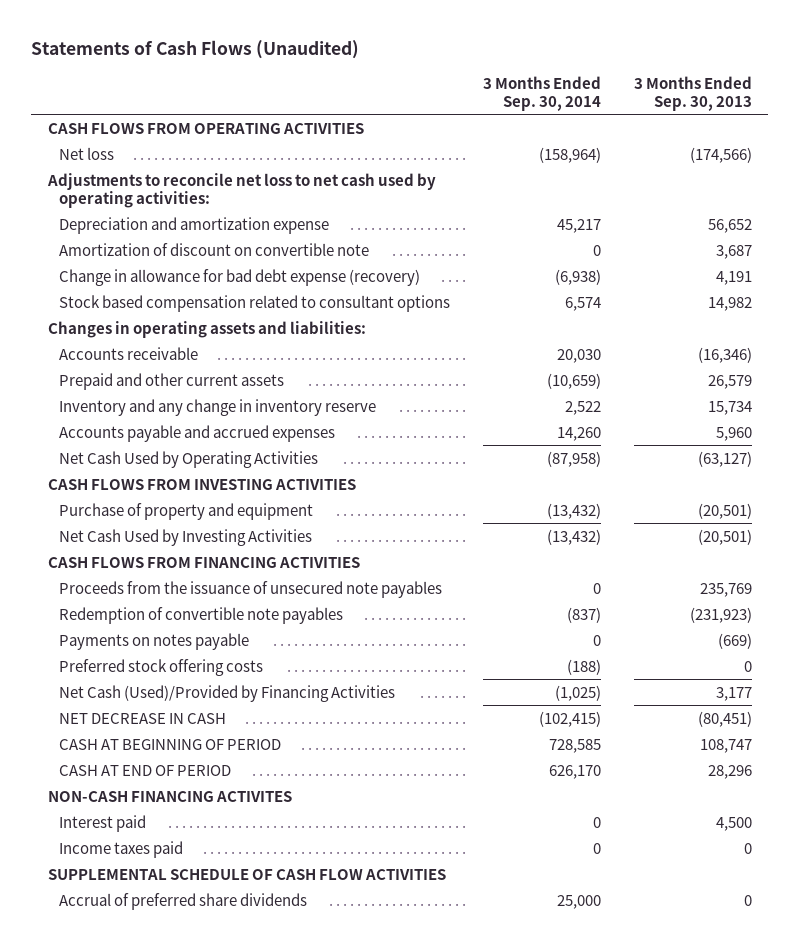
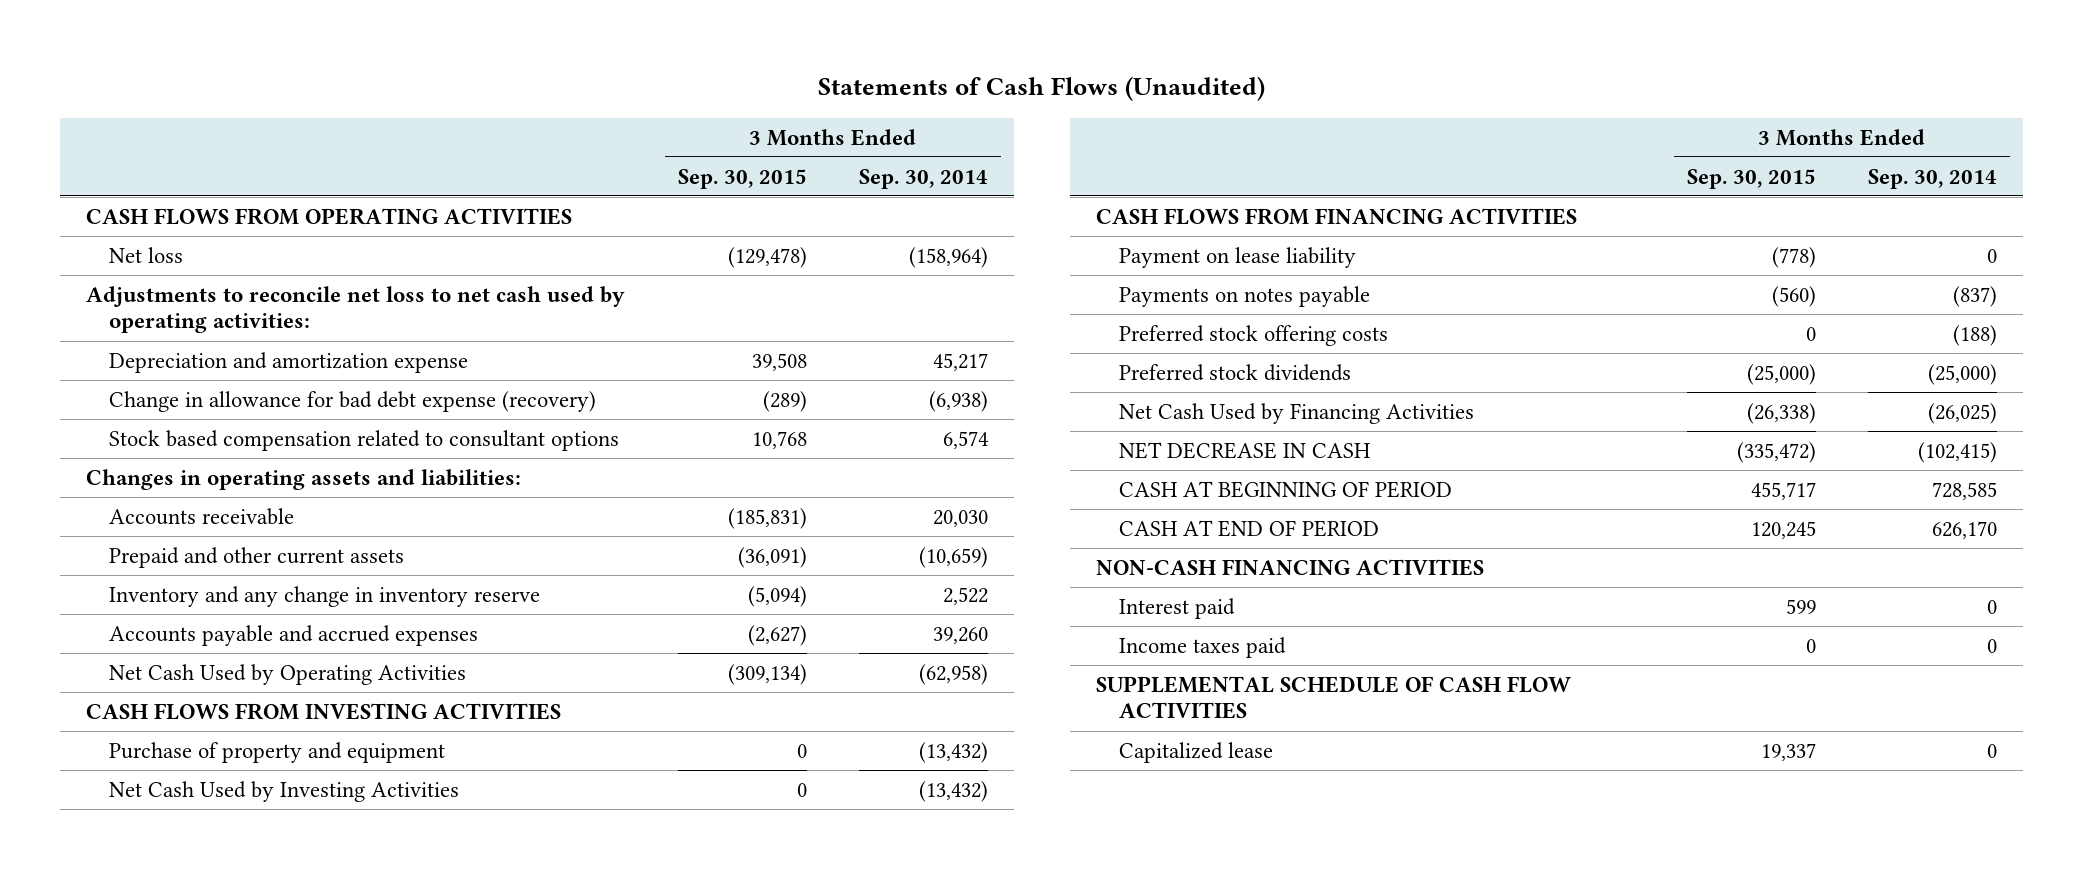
[633,75,752,111] 3 Months Ended Sep. 30, 2013 -> none
none -> [677,168,807,189] Sep. 30, 2015
[58,242,369,256] Amortization of discount on convertible note -> none
[556,426,601,441] 14,260 -> [932,626,988,644] 39,260
[546,450,601,467] (87,958) -> [918,663,988,685] (62,958)
[58,580,442,598] Proceeds from the issuance of unsecured note payables -> none
[58,632,249,650] Payments on notes payable -> none
none -> [1119,246,1357,268] Payment on lease liability
[58,606,343,624] Redemption of convertible note payables -> [1119,285,1371,307] Payments on notes payable
none -> [1119,363,1352,381] Preferred stock dividends
[58,684,395,702] Net Cash (Used)/Provided by Financing Activities -> [1119,402,1475,424] Net Cash Used by Financing Activities
[554,684,601,701] (1,025) -> [1928,402,1998,424] (26,025)
[47,790,292,802] NON-CASH FINANCING ACTIVITES -> [1096,558,1485,576] NON-CASH FINANCING ACTIVITIES
[58,892,307,910] Accrual of preferred share dividends -> none
none -> [1119,741,1274,763] Capitalized lease

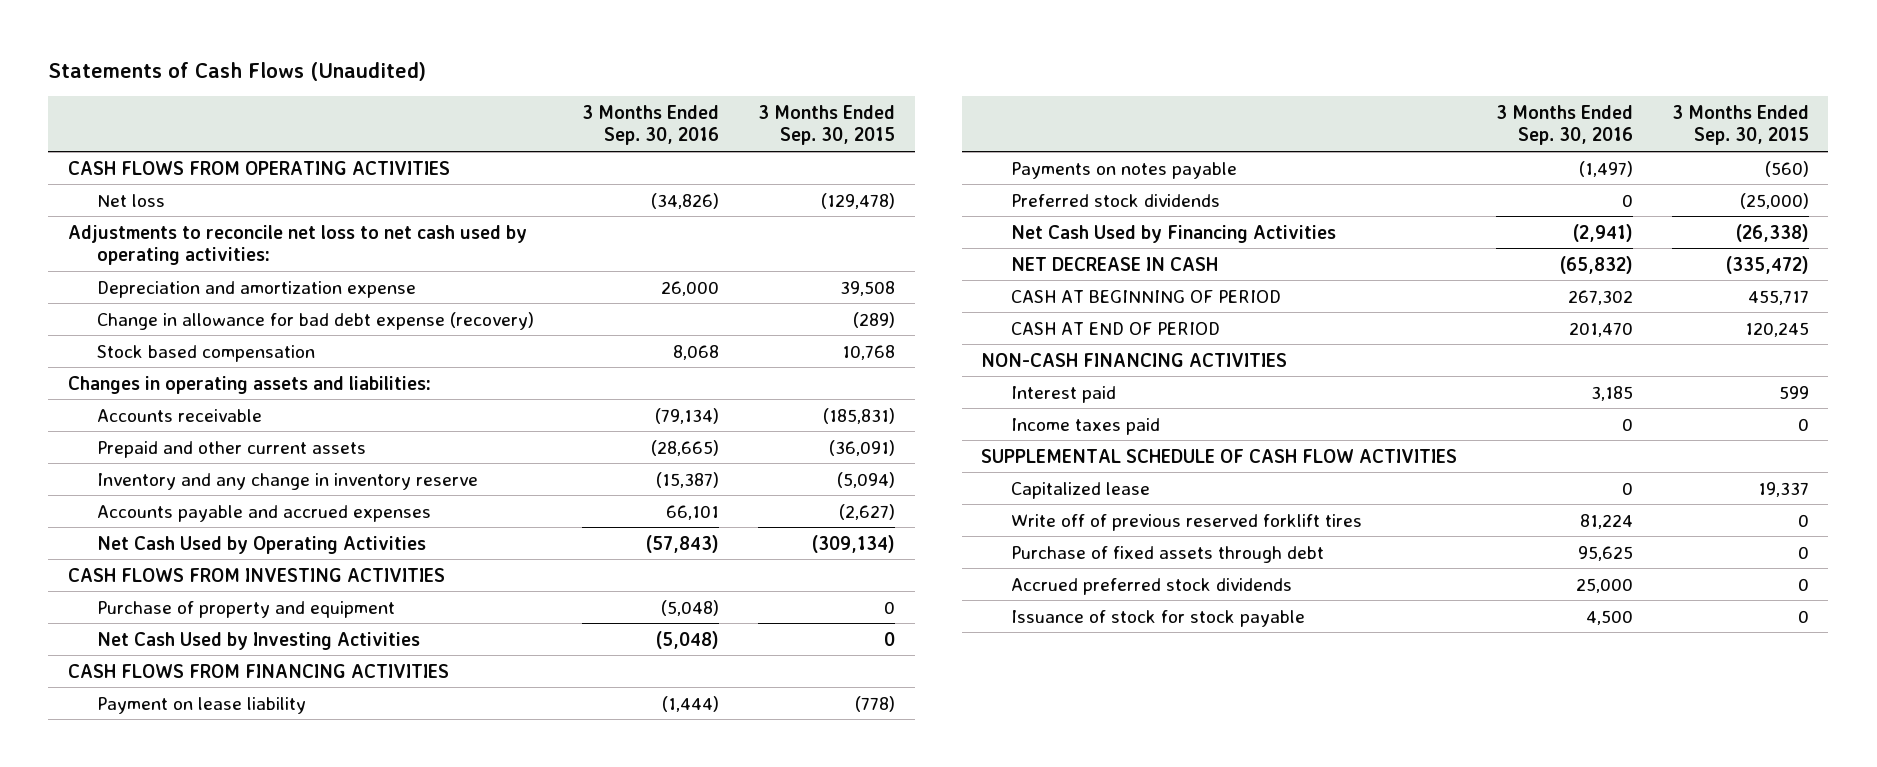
[858,168,988,189] Sep. 30, 2014 -> none
none -> [582,105,720,146] 3 Months Ended Sep. 30, 2016
[109,429,620,451] Stock based compensation related to consultant options -> [97,344,316,362] Stock based compensation
[1119,324,1389,346] Preferred stock offering costs -> none
none -> [1010,513,1362,531] Write off of previous reserved forklift tires
none -> [1010,545,1324,563] Purchase of fixed assets through debt
none -> [1010,577,1292,595] Accrued preferred stock dividends
none -> [1010,609,1305,627] Issuance of stock for stock payable

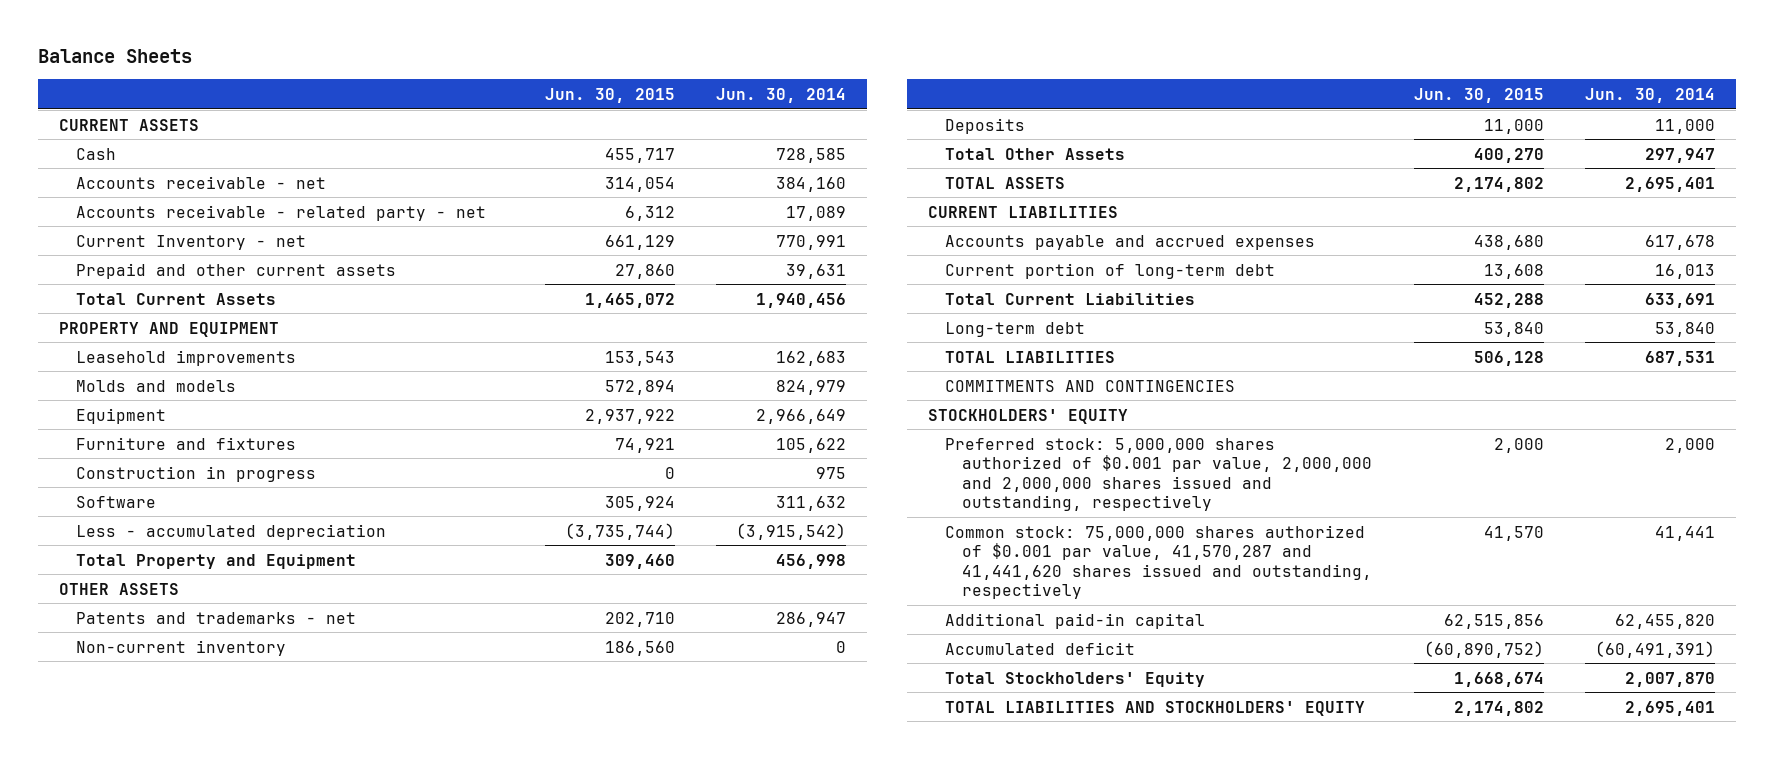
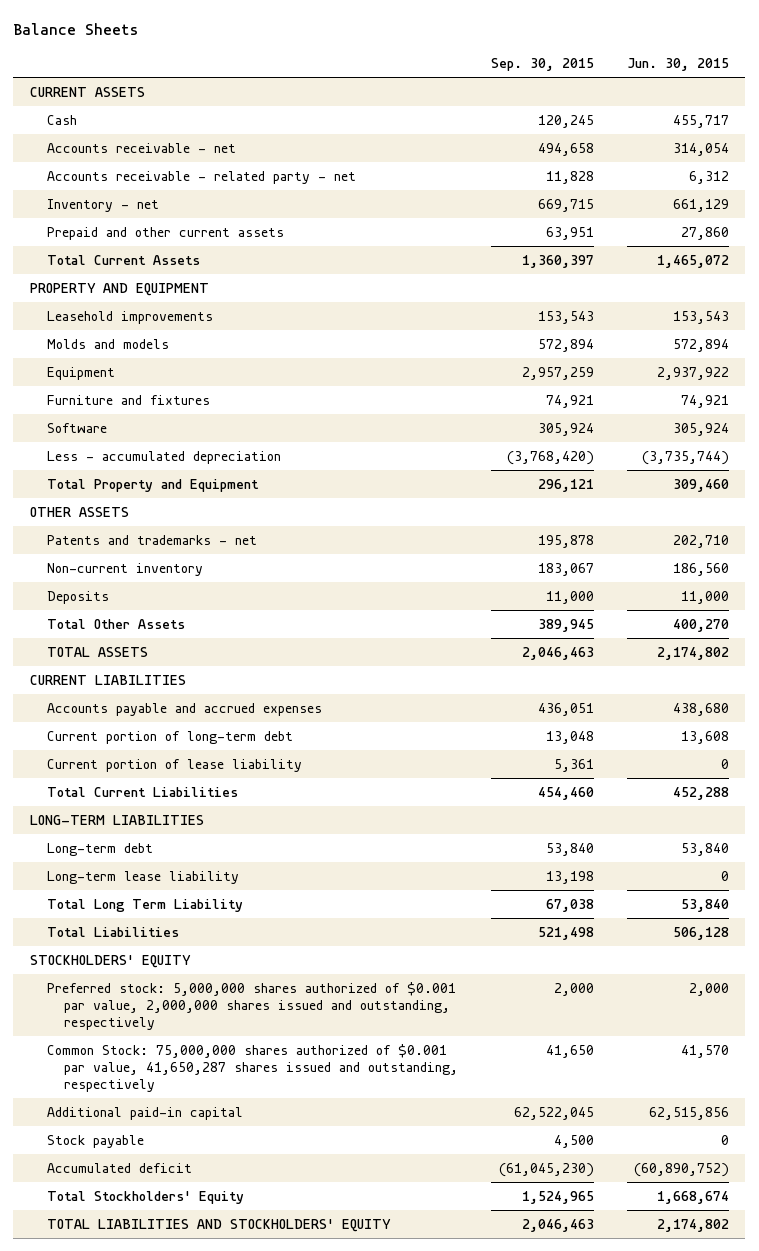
[716,88,847,104] Jun. 30, 2014 -> none
none -> [491,57,595,71] Sep. 30, 2015
[76,234,307,250] Current Inventory - net -> [47,198,160,212] Inventory - net
[76,465,317,482] Construction in progress -> none
none -> [47,758,303,772] Current portion of lease liability
none -> [29,814,204,825] LONG-TERM LIABILITIES
[945,379,1236,392] COMMITMENTS AND CONTINGENCIES -> none
none -> [47,870,240,884] Long-term lease liability
none -> [47,898,244,912] Total Long Term Liability
[945,350,1116,363] TOTAL LIABILITIES -> [47,926,180,937] Total Liabilities
[945,437,1373,512] Preferred stock: 5,000,000 shares authorized of $0.001 par value, 2,000,000 and 2,000,000 shares issued and outstanding, respectively -> [47,981,457,1031] Preferred stock: 5,000,000 shares authorized of $0.001 par value, 2,000,000 shares issued and outstanding, respectively
[945,524,1373,600] Common stock: 75,000,000 shares authorized of $0.001 par value, 41,570,287 and 41,441,620 shares issued and outstanding, respectively -> [47,1043,459,1093] Common Stock: 75,000,000 shares authorized of $0.001 par value, 41,650,287 shares issued and outstanding, respectively
none -> [47,1134,145,1148] Stock payable

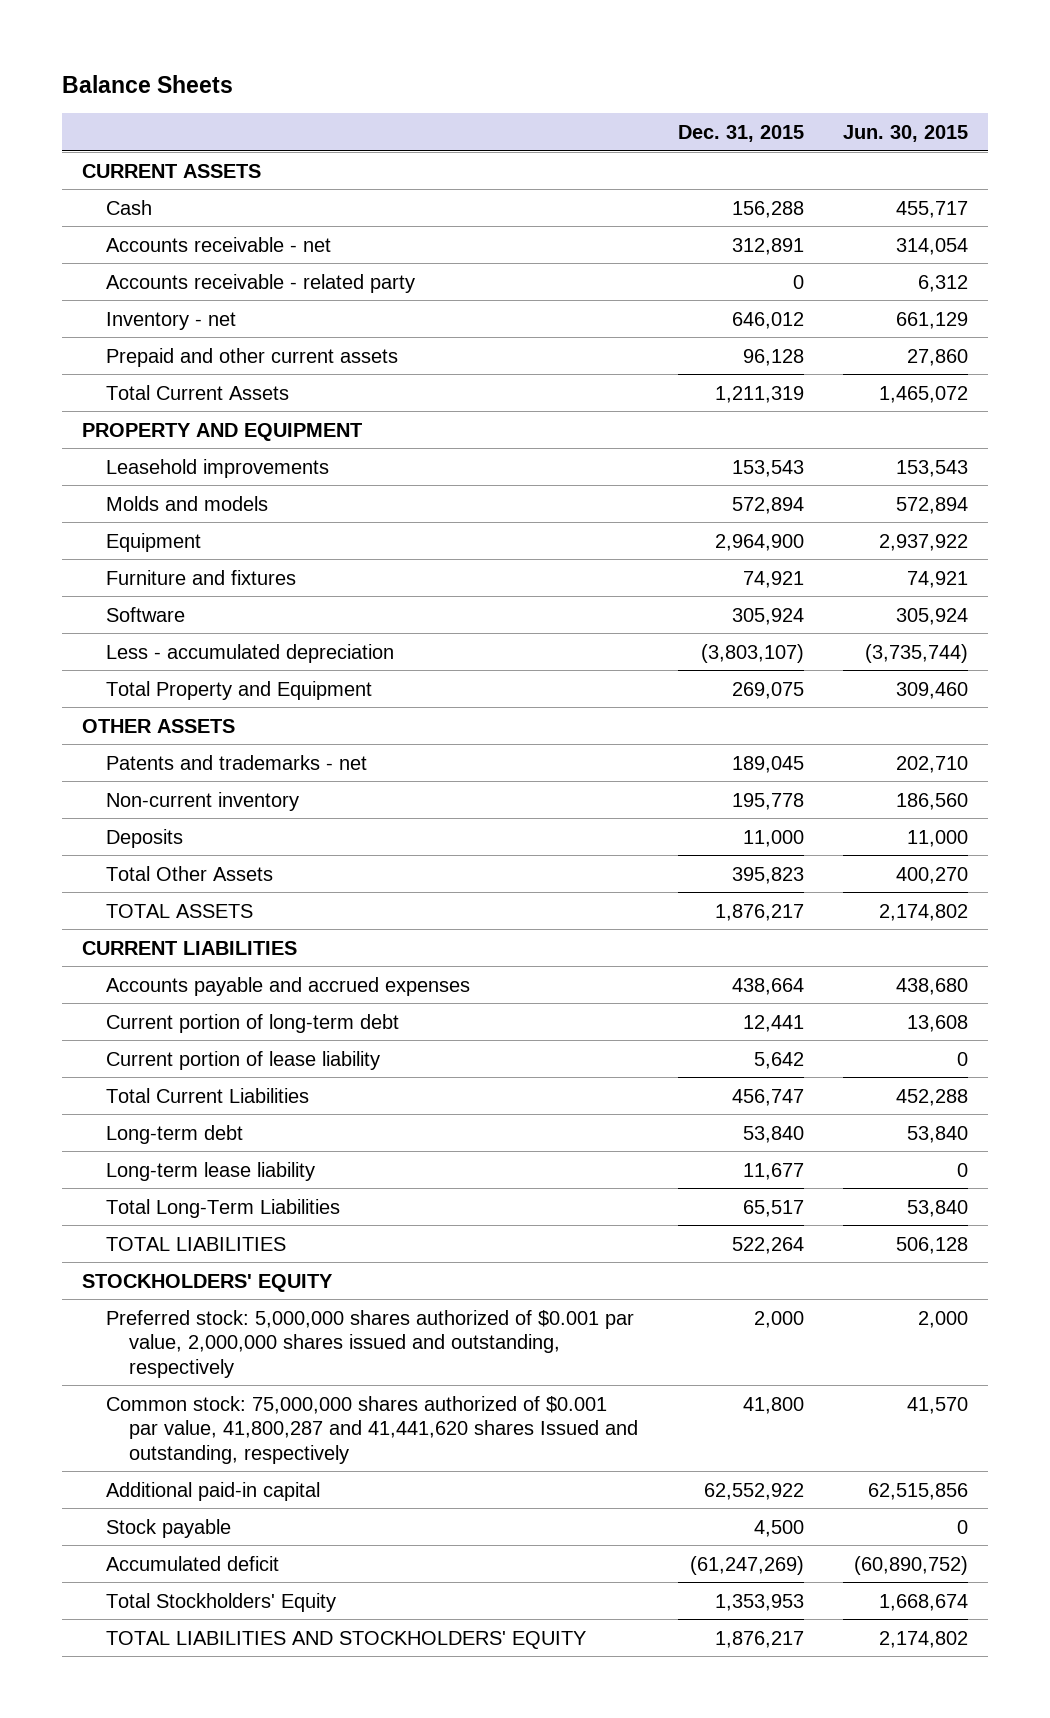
[491,57,595,71] Sep. 30, 2015 -> none
none -> [677,124,804,142] Dec. 31, 2015
[47,170,357,184] Accounts receivable - related party - net -> [105,273,415,293] Accounts receivable - related party
[29,814,204,825] LONG-TERM LIABILITIES -> none
[47,898,244,912] Total Long Term Liability -> [105,1198,340,1218] Total Long-Term Liabilities
[47,926,180,937] Total Liabilities -> [105,1236,286,1251] TOTAL LIABILITIES
[47,1043,459,1093] Common Stock: 75,000,000 shares authorized of $0.001 par value, 41,650,287 shares issued and outstanding, respectively -> [105,1395,639,1464] Common stock: 75,000,000 shares authorized of $0.001 par value, 41,800,287 and 41,441,620 shares Issued and outstanding, respectively

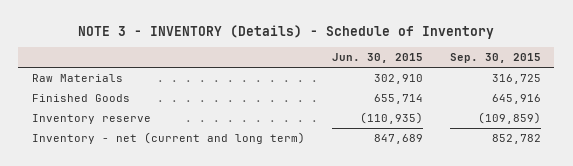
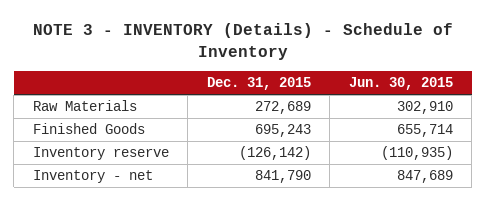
[449,52,541,63] Sep. 30, 2015 -> none
none -> [206,77,311,91] Dec. 31, 2015
[31,132,305,145] Inventory - net (current and long term) -> [32,170,153,184] Inventory - net

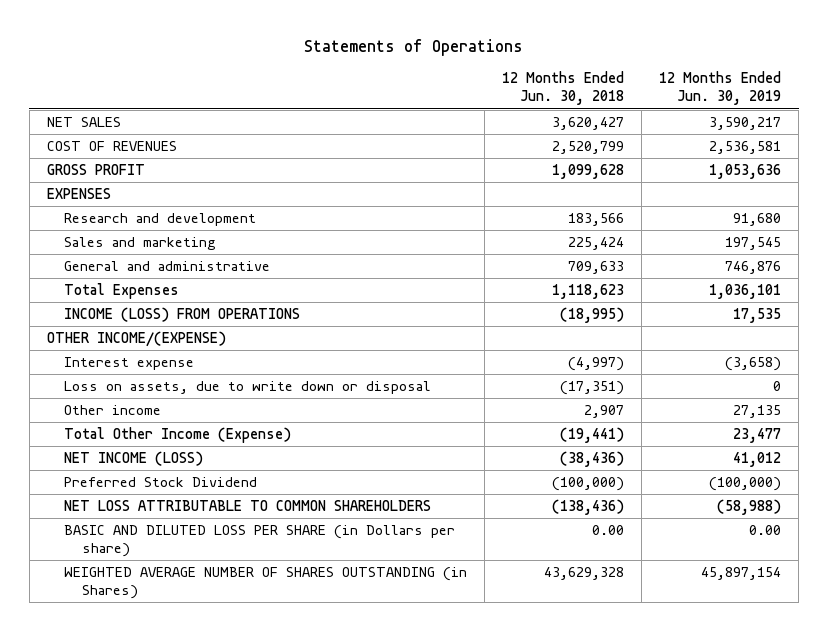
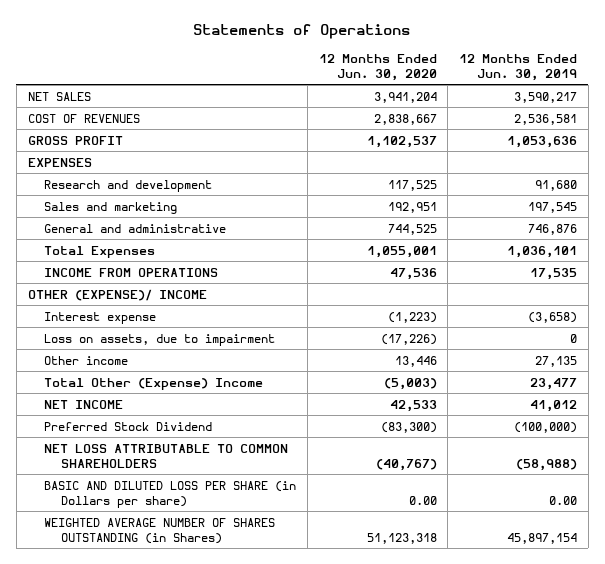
[502,71,625,106] 12 Months Ended Jun. 30, 2018 -> none
none -> [318,53,437,81] 12 Months Ended Jun. 30, 2020
[64,307,301,323] INCOME (LOSS) FROM OPERATIONS -> [44,267,219,277] INCOME FROM OPERATIONS
[46,331,226,348] OTHER INCOME/(EXPENSE) -> [27,288,207,301] OTHER (EXPENSE)/ INCOME
[64,381,432,395] Loss on assets, due to write down or disposal -> [44,333,276,346] Loss on assets, due to impairment
[64,427,292,444] Total Other Income (Expense) -> [44,377,264,390] Total Other (Expense) Income
[64,451,204,467] NET INCOME (LOSS) -> [44,399,124,409] NET INCOME

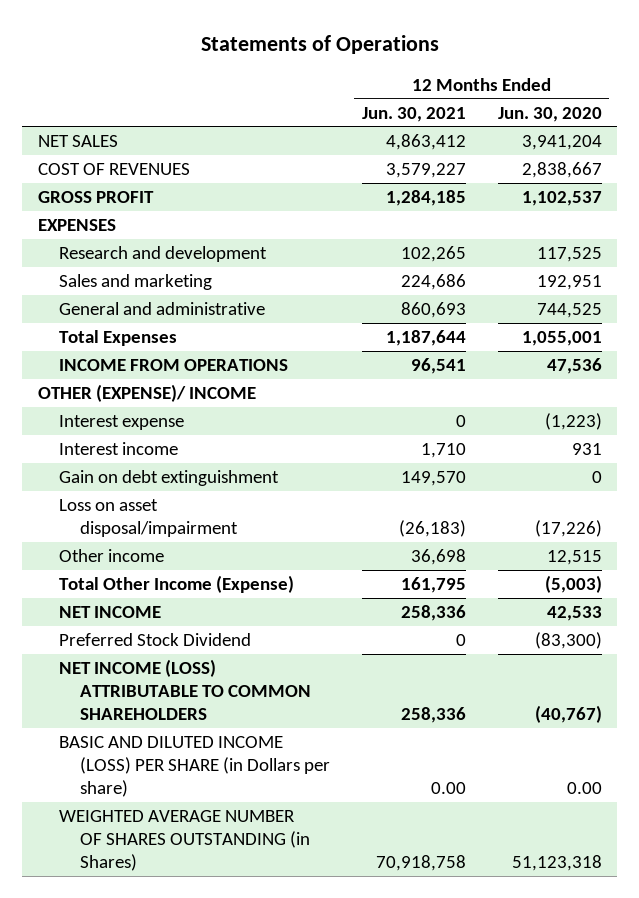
[458,53,577,81] 12 Months Ended Jun. 30, 2019 -> none
none -> [361,106,466,122] Jun. 30, 2021
none -> [58,442,178,456] Interest income
none -> [58,470,279,487] Gain on debt extinguishment
[44,333,276,346] Loss on assets, due to impairment -> [58,499,239,538] Loss on asset disposal/impairment
[394,355,437,367] 13,446 -> [546,550,602,566] 12,515
[44,377,264,390] Total Other (Expense) Income -> [58,575,294,594] Total Other Income (Expense)
[44,443,289,468] NET LOSS ATTRIBUTABLE TO COMMON SHAREHOLDERS -> [58,659,312,721] NET INCOME (LOSS) ATTRIBUTABLE TO COMMON SHAREHOLDERS
[44,480,297,508] BASIC AND DILUTED LOSS PER SHARE (in Dollars per share) -> [58,736,331,798] BASIC AND DILUTED INCOME (LOSS) PER SHARE (in Dollars per share)

